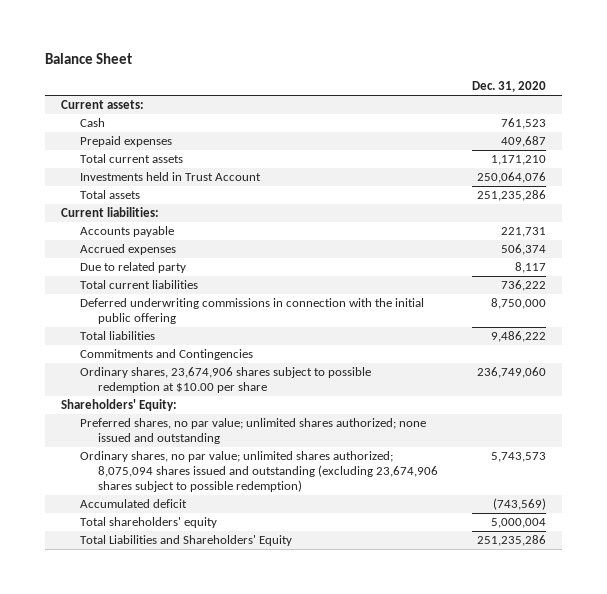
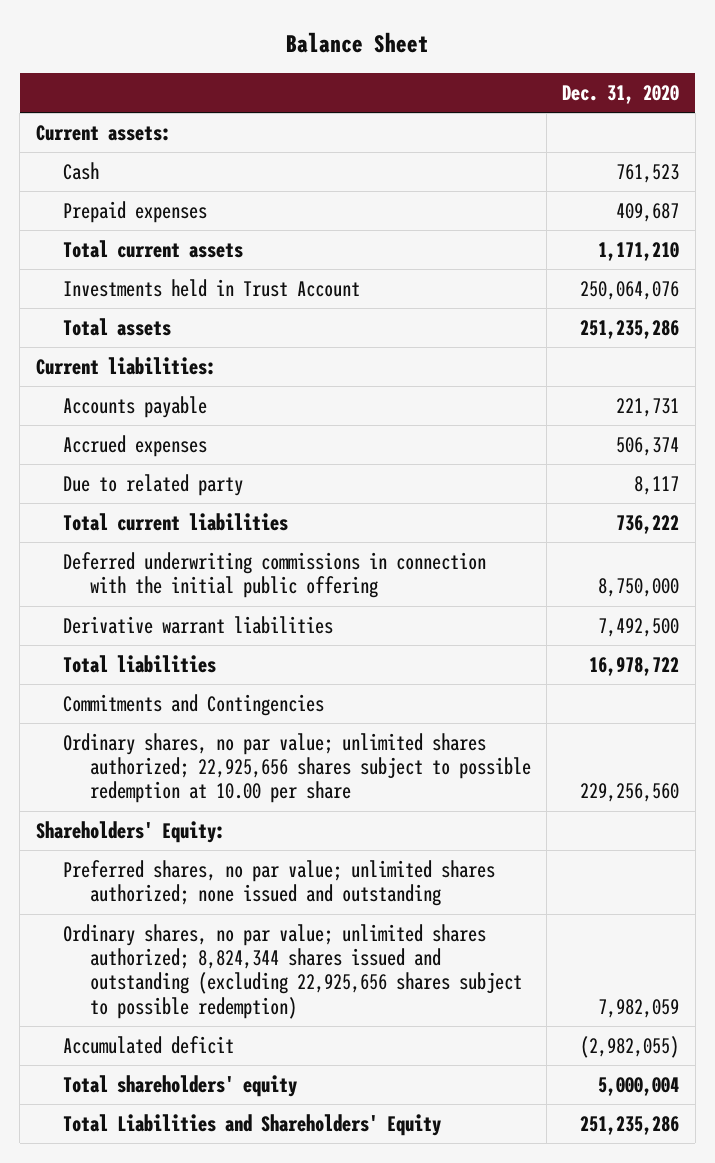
none -> [62,615,333,634] Derivative warrant liabilities
[490,331,546,343] 9,486,222 -> [589,656,680,676] 16,978,722
[79,367,371,393] Ordinary shares, 23,674,906 shares subject to possible redemption at $10.00 per share -> [62,732,531,804] Ordinary shares, no par value; unlimited shares authorized; 22,925,656 shares subject to possible redemption at 10.00 per share
[476,367,546,379] 236,749,060 -> [580,783,680,803] 229,256,560
[79,418,426,444] Preferred shares, no par value; unlimited shares authorized; none issued and outstanding -> [62,859,495,907] Preferred shares, no par value; unlimited shares authorized; none issued and outstanding
[79,451,439,492] Ordinary shares, no par value; unlimited shares authorized; 8,075,094 shares issued and outstanding (excluding 23,674,906 shares subject to possible redemption) -> [62,923,522,1019] Ordinary shares, no par value; unlimited shares authorized; 8,824,344 shares issued and outstanding (excluding 22,925,656 shares subject to possible redemption)
[490,452,546,463] 5,743,573 -> [598,998,680,1018] 7,982,059
[492,498,546,511] (743,569) -> [580,1035,680,1058] (2,982,055)

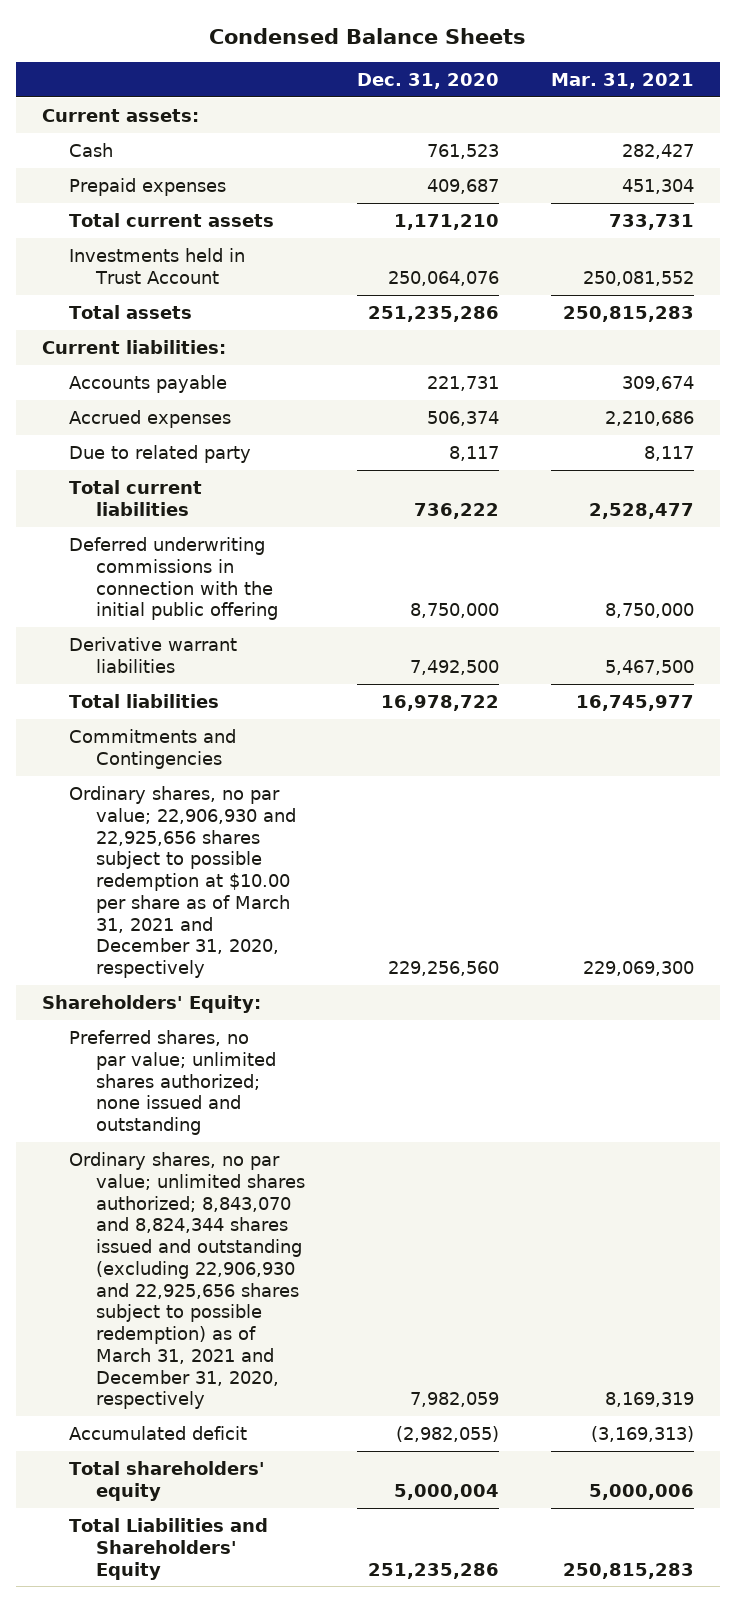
[285,32,429,54] Balance Sheet -> [208,27,526,44] Condensed Balance Sheets
none -> [550,72,694,89] Mar. 31, 2021
[62,732,531,804] Ordinary shares, no par value; unlimited shares authorized; 22,925,656 shares subject to possible redemption at 10.00 per share -> [68,785,296,979] Ordinary shares, no par value; 22,906,930 and 22,925,656 shares subject to possible redemption at $10.00 per share as of March 31, 2021 and December 31, 2020, respectively
[62,859,495,907] Preferred shares, no par value; unlimited shares authorized; none issued and outstanding -> [68,1029,276,1136] Preferred shares, no par value; unlimited shares authorized; none issued and outstanding
[62,923,522,1019] Ordinary shares, no par value; unlimited shares authorized; 8,824,344 shares issued and outstanding (excluding 22,925,656 shares subject to possible redemption) -> [68,1151,305,1410] Ordinary shares, no par value; unlimited shares authorized; 8,843,070 and 8,824,344 shares issued and outstanding (excluding 22,906,930 and 22,925,656 shares subject to possible redemption) as of March 31, 2021 and December 31, 2020, respectively

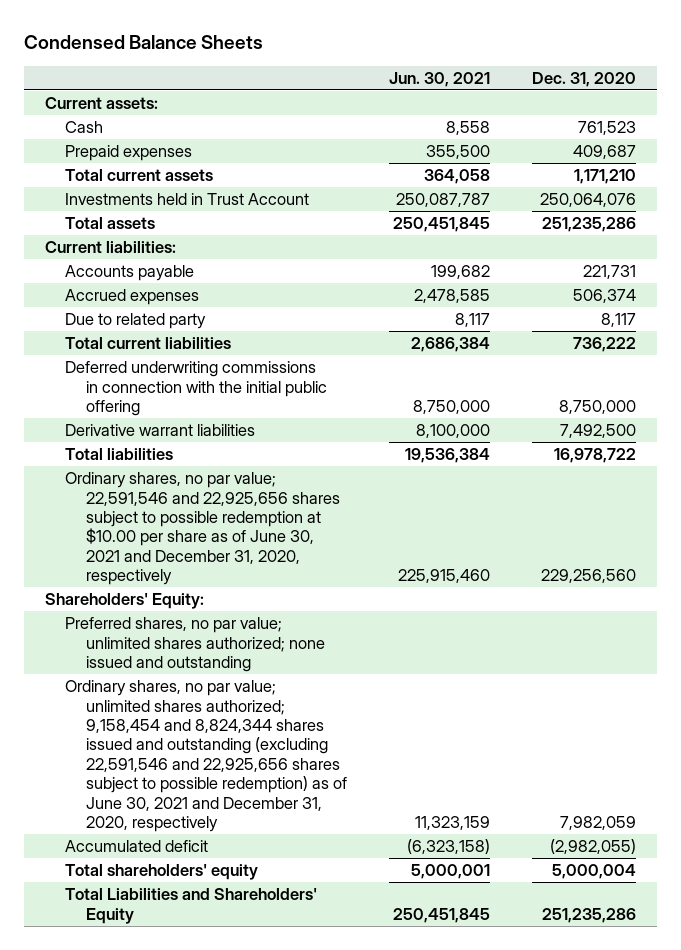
[550,72,694,89] Mar. 31, 2021 -> none
none -> [388,71,490,87] Jun. 30, 2021
[68,728,236,769] Commitments and Contingencies -> none
[68,785,296,979] Ordinary shares, no par value; 22,906,930 and 22,925,656 shares subject to possible redemption at $10.00 per share as of March 31, 2021 and December 31, 2020, respectively -> [65,472,340,586] Ordinary shares, no par value; 22,591,546 and 22,925,656 shares subject to possible redemption at $10.00 per share as of June 30, 2021 and December 31, 2020, respectively
[68,1151,305,1410] Ordinary shares, no par value; unlimited shares authorized; 8,843,070 and 8,824,344 shares issued and outstanding (excluding 22,906,930 and 22,925,656 shares subject to possible redemption) as of March 31, 2021 and December 31, 2020, respectively -> [65,680,347,833] Ordinary shares, no par value; unlimited shares authorized; 9,158,454 and 8,824,344 shares issued and outstanding (excluding 22,591,546 and 22,925,656 shares subject to possible redemption) as of June 30, 2021 and December 31, 2020, respectively

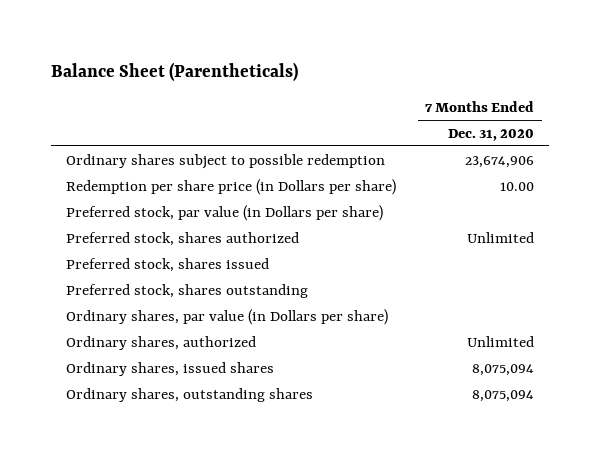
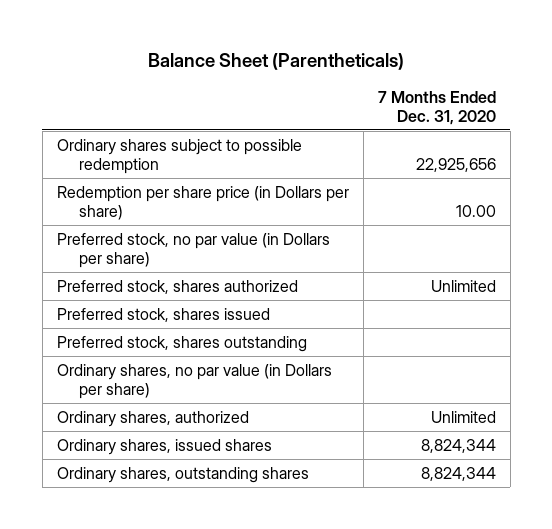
[465,155,535,168] 23,674,906 -> [415,157,496,172] 22,925,656
[66,204,384,221] Preferred stock, par value (in Dollars per share) -> [56,232,330,268] Preferred stock, no par value (in Dollars per share)
[66,308,389,325] Ordinary shares, par value (in Dollars per share) -> [56,363,332,399] Ordinary shares, no par value (in Dollars per share)
[472,363,535,376] 8,075,094 -> [420,438,496,453] 8,824,344
[472,389,535,402] 8,075,094 -> [420,466,496,481] 8,824,344

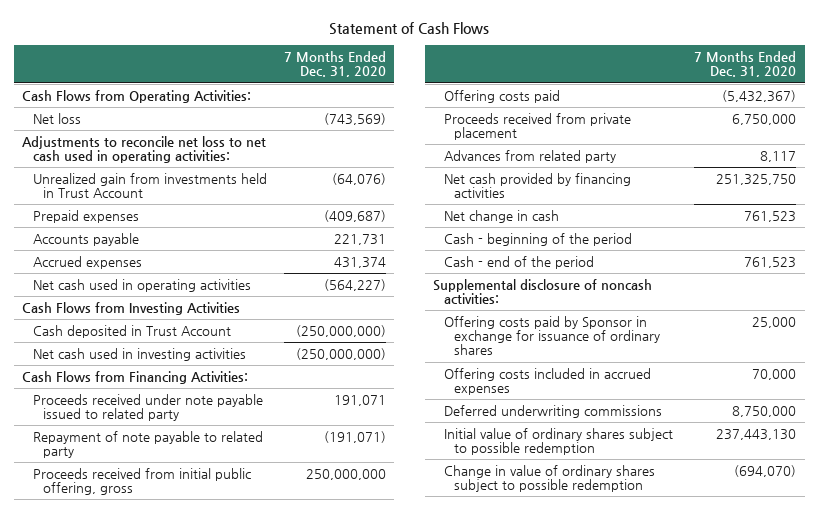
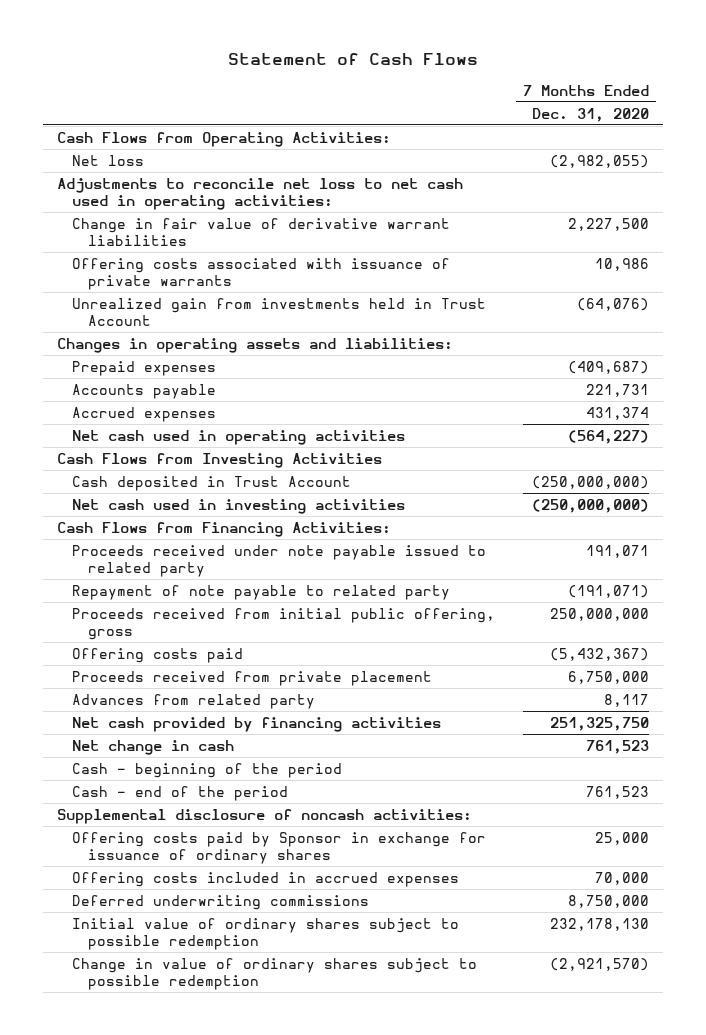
[323,112,386,125] (743,569) -> [549,154,649,168] (2,982,055)
none -> [72,217,451,246] Change in fair value of derivative warrant liabilities
none -> [72,257,451,290] Offering costs associated with issuance of private warrants
none -> [56,337,453,353] Changes in operating assets and liabilities:
[716,428,797,440] 237,443,130 -> [549,917,649,931] 232,178,130
[734,464,797,477] (694,070) -> [549,957,649,971] (2,921,570)

